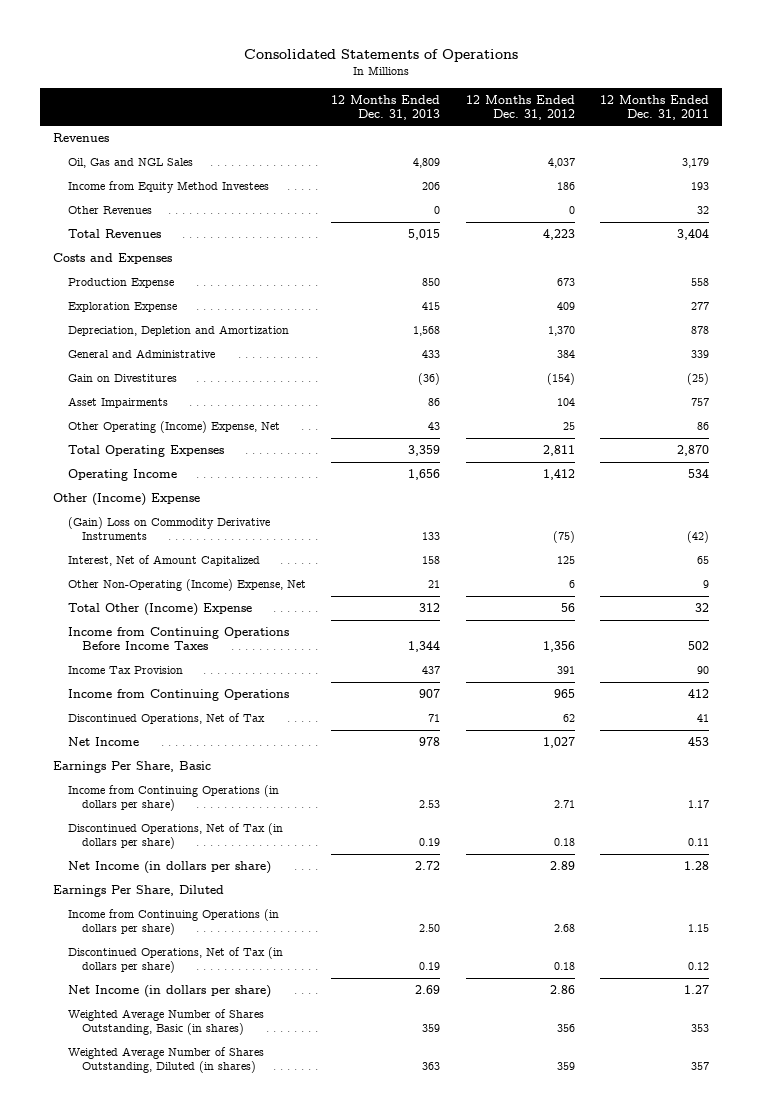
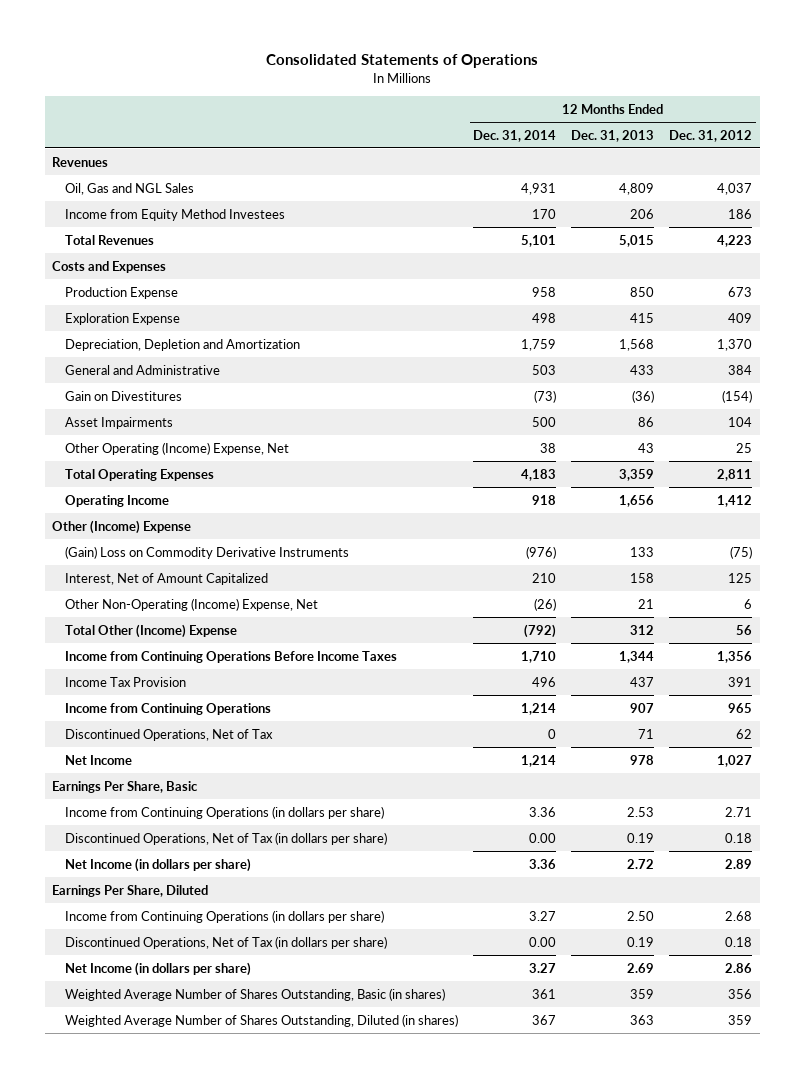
[600,94,710,120] 12 Months Ended Dec. 31, 2011 -> none
none -> [473,129,557,142] Dec. 31, 2014
[67,206,152,215] Other Revenues -> none

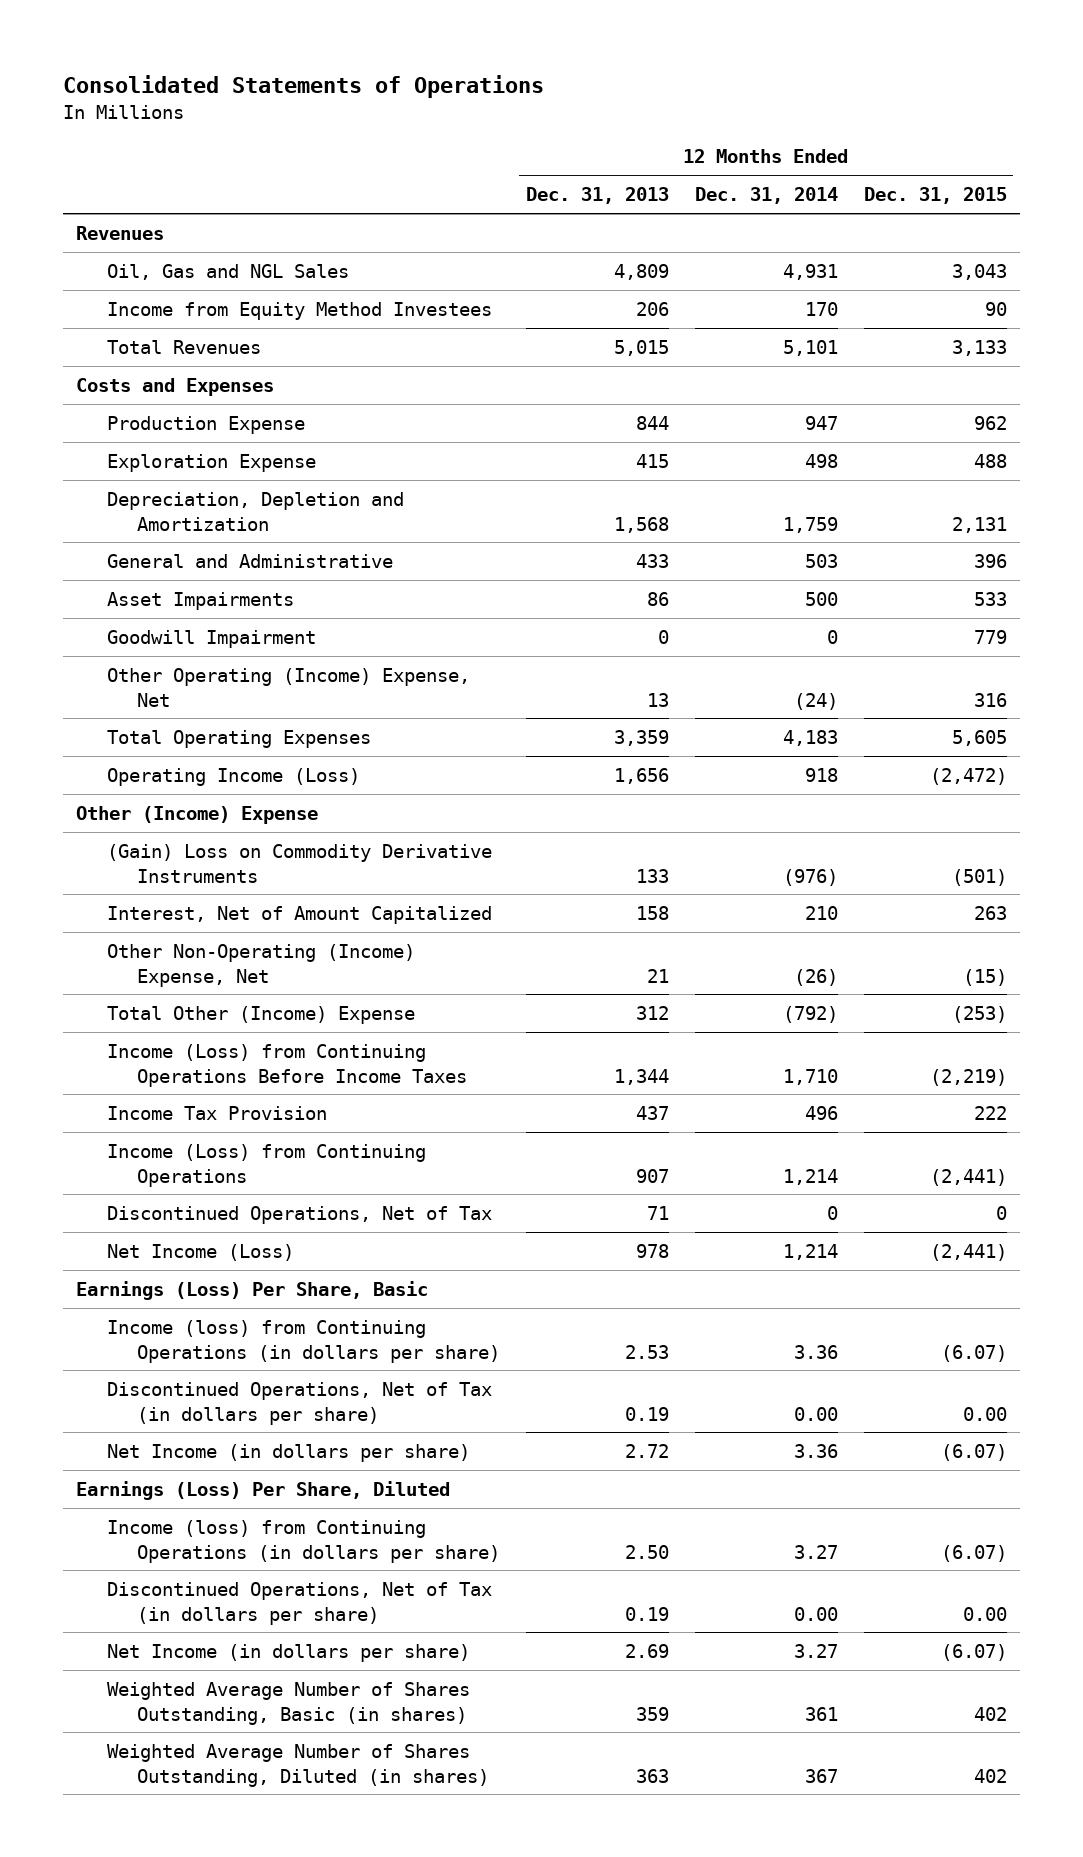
[669,129,753,142] Dec. 31, 2012 -> none
none -> [863,187,1007,205] Dec. 31, 2015
[532,286,557,297] 958 -> [804,415,838,430] 947
[630,286,655,297] 850 -> [635,415,669,430] 844
[65,390,183,401] Gain on Divestitures -> none
none -> [106,629,316,648] Goodwill Impairment
[540,442,557,453] 38 -> [793,692,838,710] (24)
[638,442,655,453] 43 -> [646,692,669,707] 13
[65,494,170,507] Operating Income -> [106,767,360,786] Operating Income (Loss)
[65,650,398,663] Income from Continuing Operations Before Income Taxes -> [106,1043,467,1087] Income (Loss) from Continuing Operations Before Income Taxes
[65,702,272,715] Income from Continuing Operations -> [106,1143,426,1187] Income (Loss) from Continuing Operations
[65,754,133,765] Net Income -> [106,1243,294,1261] Net Income (Loss)
[52,780,199,793] Earnings Per Share, Basic -> [76,1280,429,1300] Earnings (Loss) Per Share, Basic
[65,805,385,819] Income from Continuing Operations (in dollars per share) -> [106,1319,500,1363] Income (loss) from Continuing Operations (in dollars per share)
[52,884,209,897] Earnings Per Share, Diluted -> [76,1480,451,1500] Earnings (Loss) Per Share, Diluted
[65,909,385,923] Income from Continuing Operations (in dollars per share) -> [106,1519,500,1563] Income (loss) from Continuing Operations (in dollars per share)

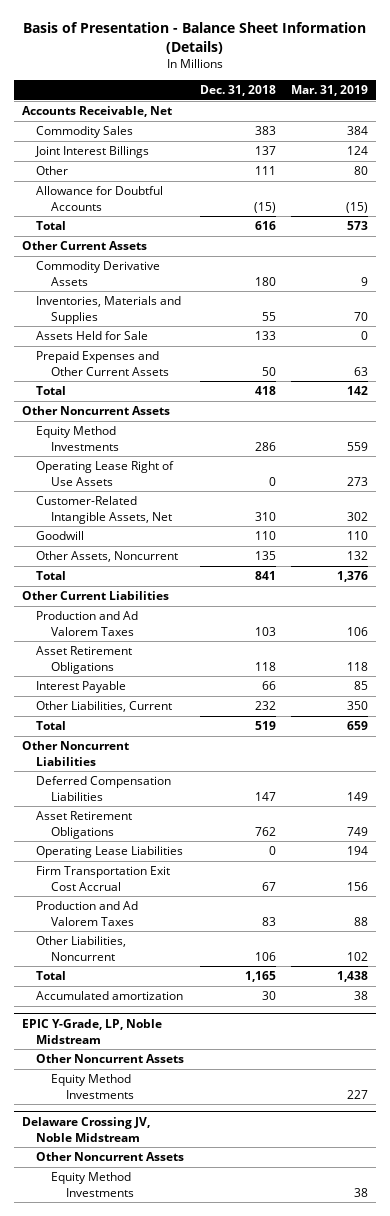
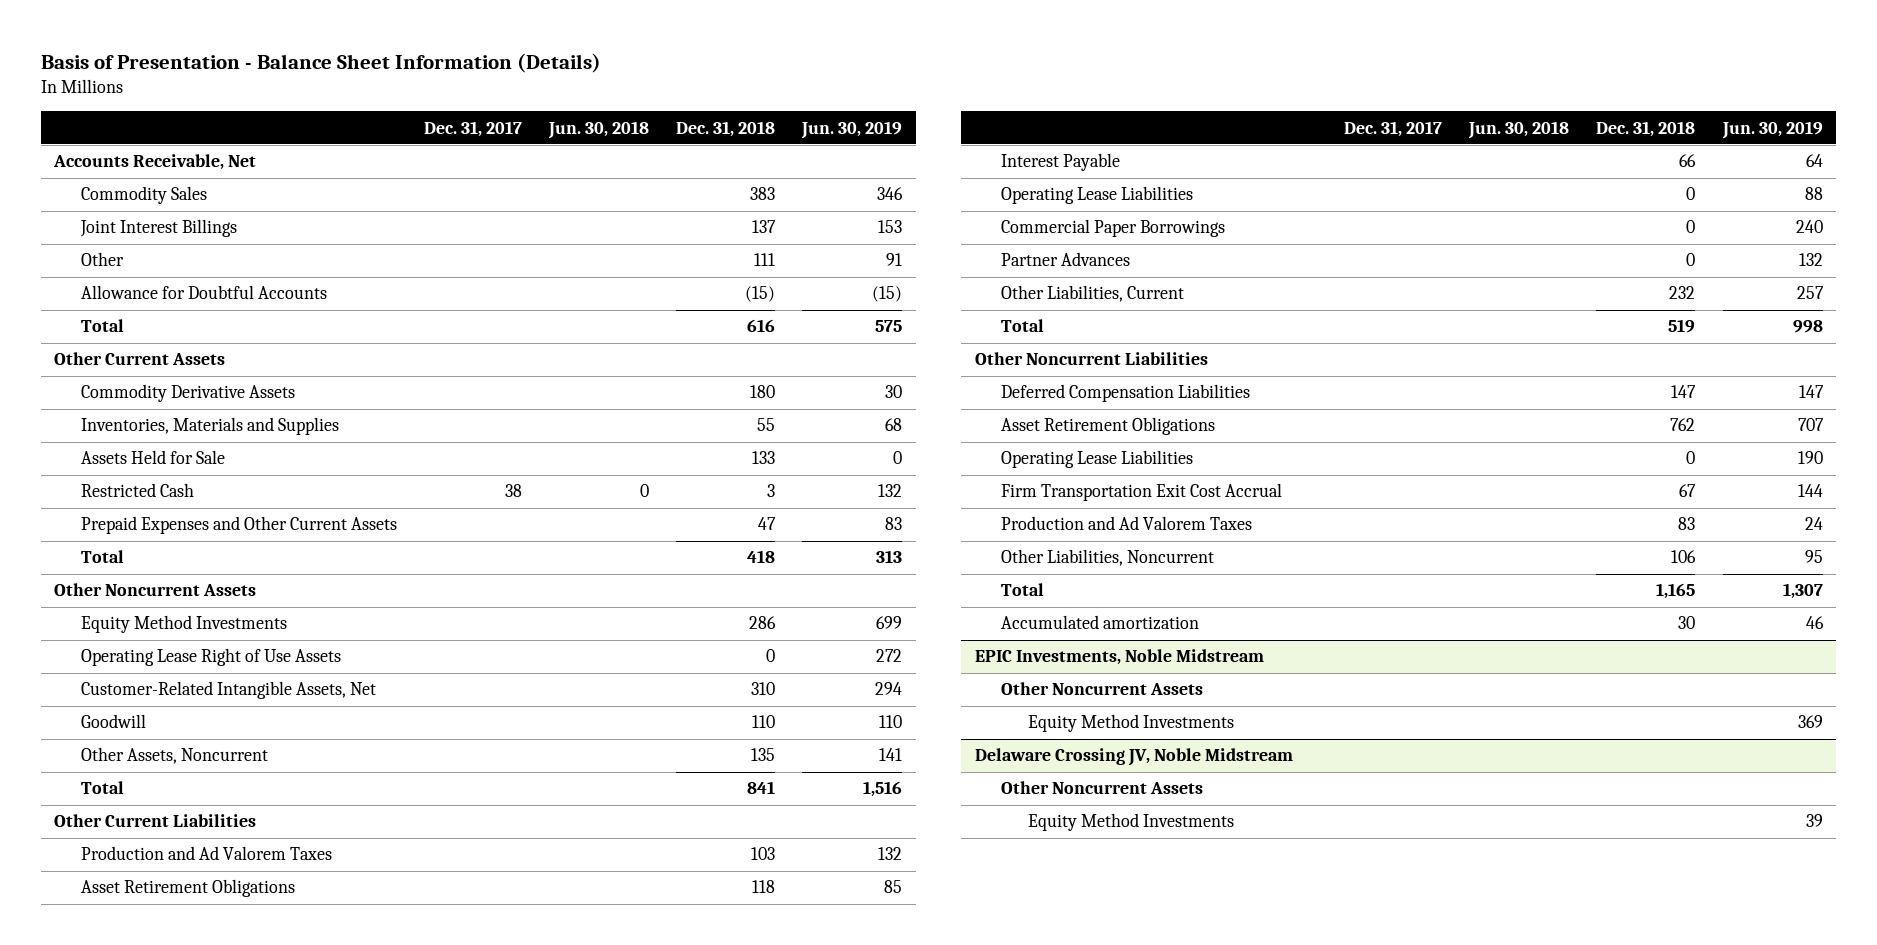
[291,85,369,97] Mar. 31, 2019 -> none
none -> [423,120,522,137] Dec. 31, 2017
none -> [548,120,650,139] Jun. 30, 2018
none -> [801,120,903,139] Jun. 30, 2019
none -> [80,483,194,498] Restricted Cash
[261,366,276,376] 50 -> [758,517,777,531] 47
none -> [1001,186,1194,205] Operating Lease Liabilities
none -> [1001,219,1226,238] Commercial Paper Borrowings
none -> [1001,252,1131,267] Partner Advances
[21,1018,162,1044] EPIC Y-Grade, LP, Noble Midstream -> none
none -> [974,649,1264,666] EPIC Investments, Noble Midstream

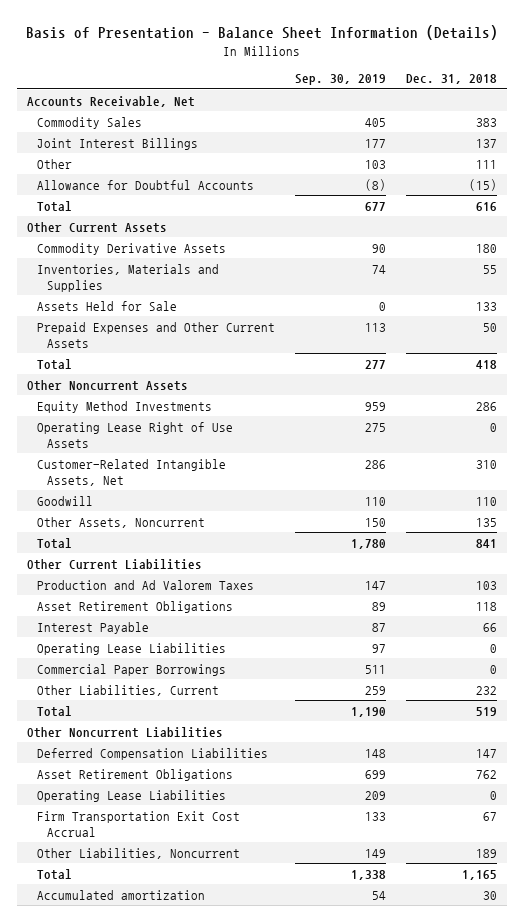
[423,120,522,137] Dec. 31, 2017 -> none
[548,120,650,139] Jun. 30, 2018 -> none
[801,120,903,139] Jun. 30, 2019 -> none
none -> [294,74,386,86] Sep. 30, 2019
[80,483,194,498] Restricted Cash -> none
[758,517,777,531] 47 -> [482,322,497,332] 50
[1001,252,1131,267] Partner Advances -> none
[1001,516,1253,531] Production and Ad Valorem Taxes -> none
[1671,550,1697,564] 106 -> [475,848,497,858] 189
[974,649,1264,666] EPIC Investments, Noble Midstream -> none
[1001,682,1204,696] Other Noncurrent Assets -> none
[1027,714,1234,733] Equity Method Investments -> none
[974,748,1293,767] Delaware Crossing JV, Noble Midstream -> none
[1001,781,1204,795] Other Noncurrent Assets -> none
[1027,813,1234,832] Equity Method Investments -> none

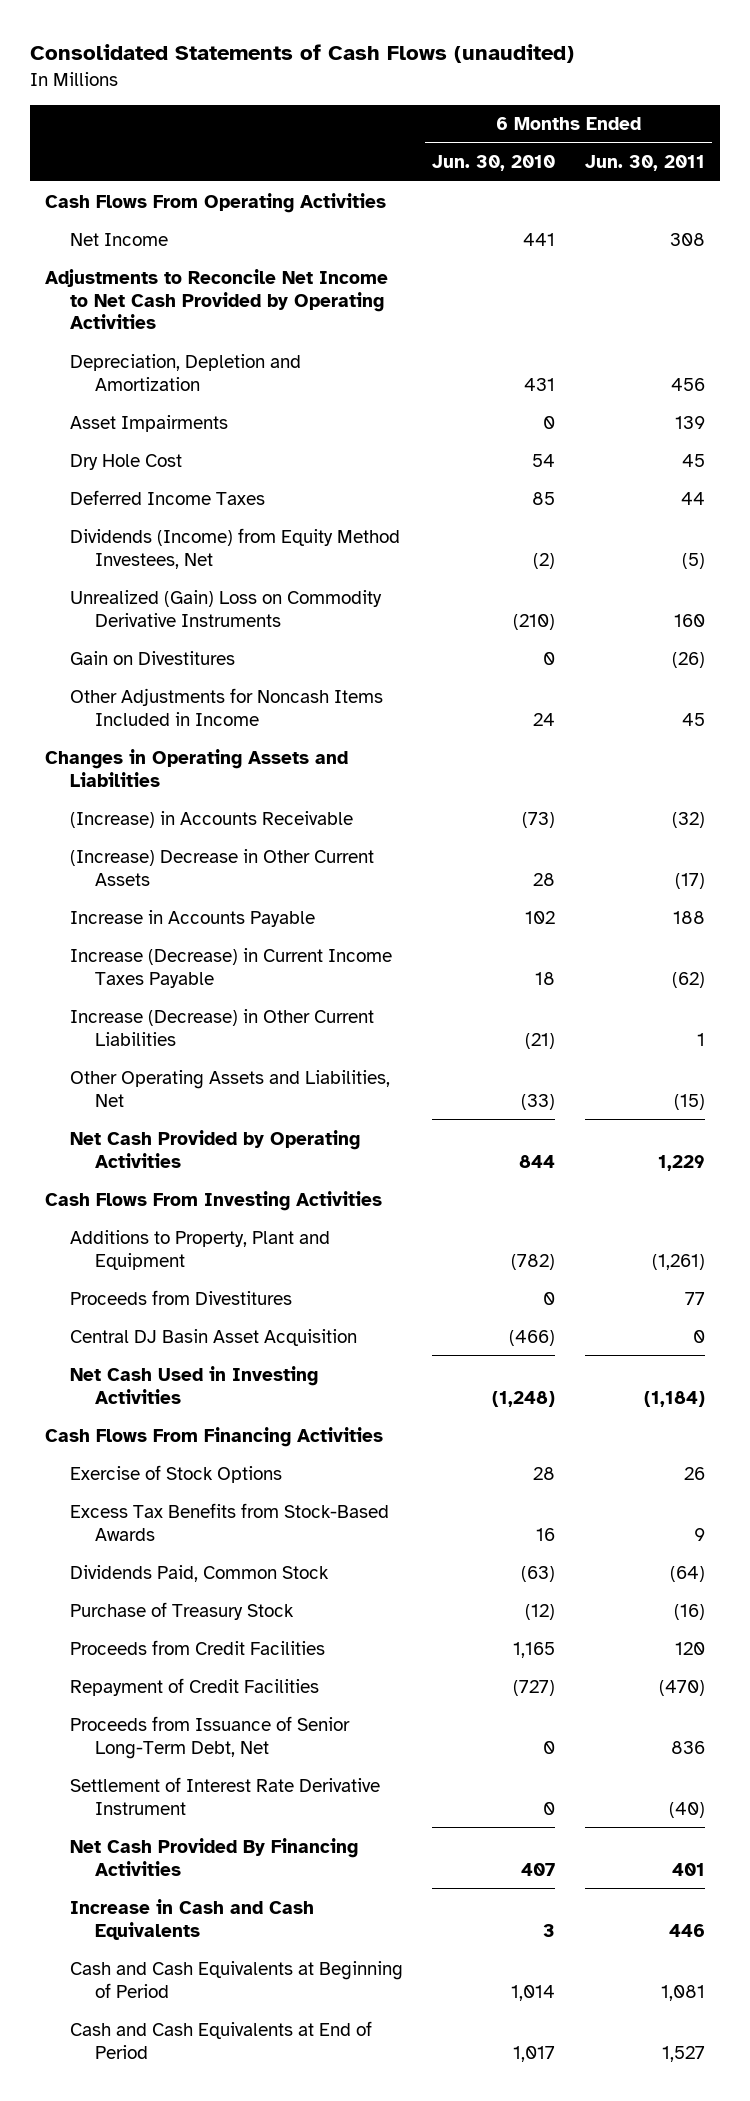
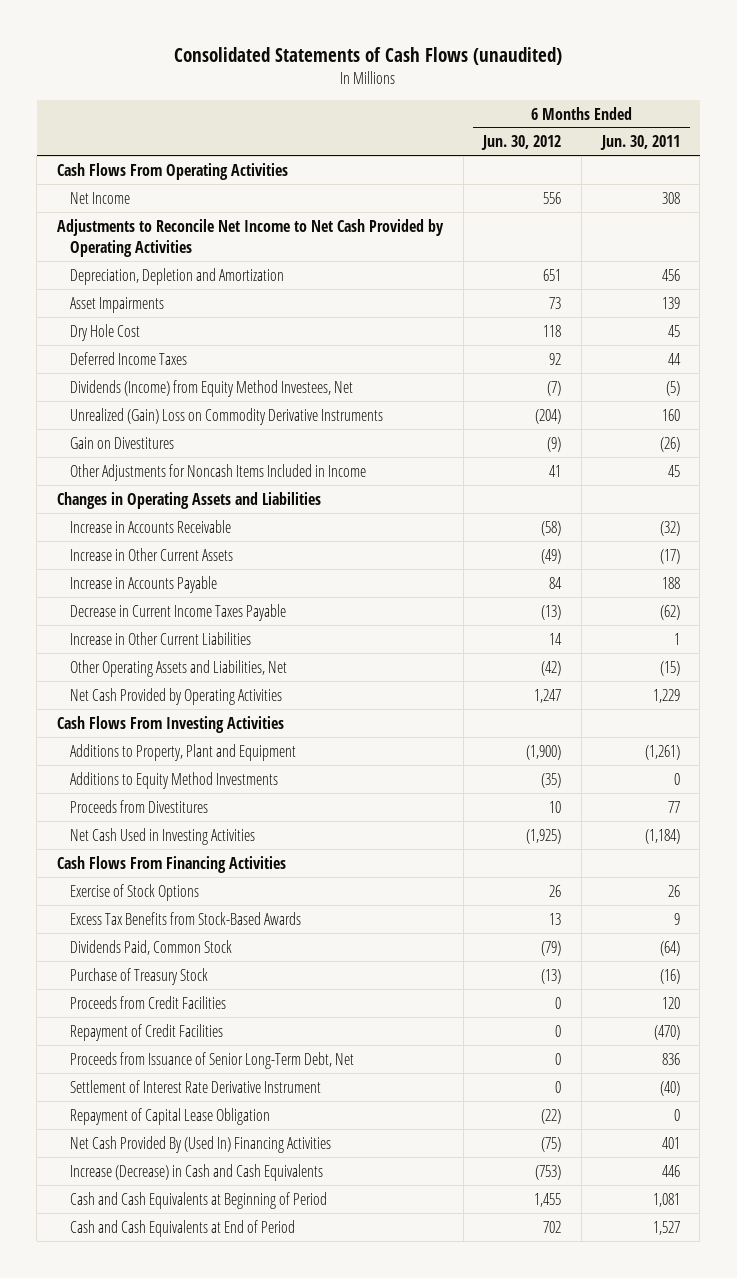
[432,155,556,172] Jun. 30, 2010 -> none
none -> [481,135,562,151] Jun. 30, 2012
[69,810,353,828] (Increase) in Accounts Receivable -> [69,519,231,533] Increase in Accounts Receivable
[69,848,374,886] (Increase) Decrease in Other Current Assets -> [69,547,233,561] Increase in Other Current Assets
[69,947,392,988] Increase (Decrease) in Current Income Taxes Payable -> [69,603,286,621] Decrease in Current Income Taxes Payable
[69,1008,374,1046] Increase (Decrease) in Other Current Liabilities -> [69,631,251,645] Increase in Other Current Liabilities
none -> [69,771,278,789] Additions to Equity Method Investments
[69,1328,357,1346] Central DJ Basin Asset Acquisition -> none
none -> [69,1107,270,1125] Repayment of Capital Lease Obligation
[69,1837,358,1876] Net Cash Provided By Financing Activities -> [69,1135,331,1153] Net Cash Provided By (Used In) Financing Activities
[69,1898,314,1940] Increase in Cash and Cash Equivalents -> [69,1163,323,1181] Increase (Decrease) in Cash and Cash Equivalents

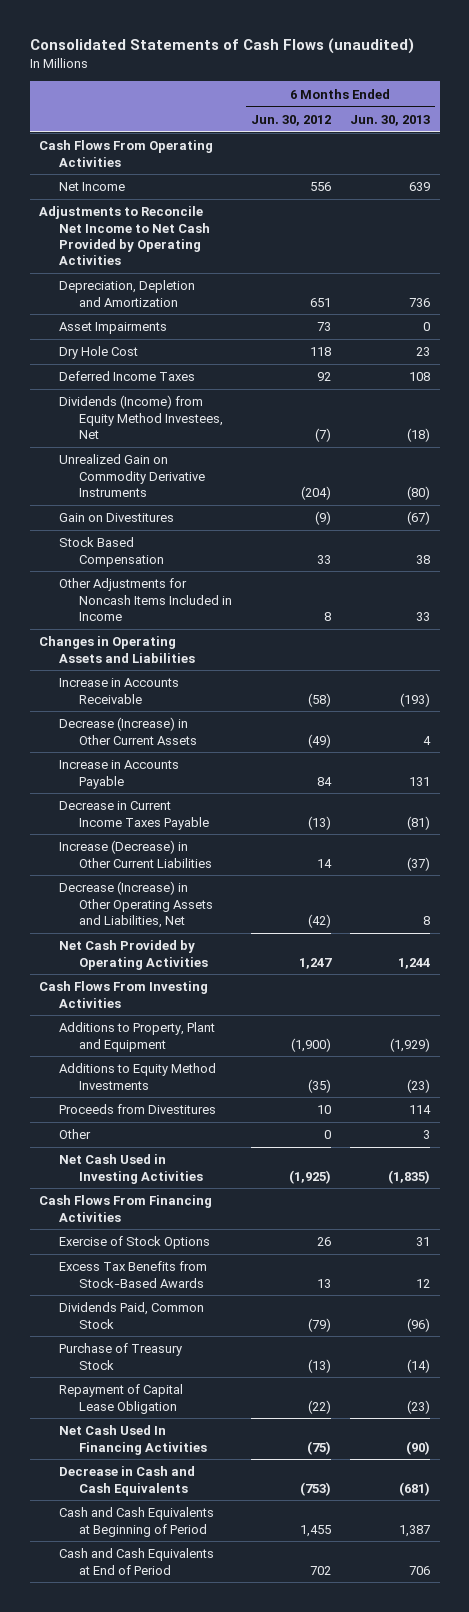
[599,135,680,151] Jun. 30, 2011 -> none
none -> [349,114,430,126] Jun. 30, 2013
[69,407,383,425] Unrealized (Gain) Loss on Commodity Derivative Instruments -> [59,454,205,497] Unrealized Gain on Commodity Derivative Instruments
none -> [59,537,164,567] Stock Based Compensation
[549,464,562,477] 41 -> [323,611,331,621] 8
[69,547,233,561] Increase in Other Current Assets -> [59,717,197,745] Decrease (Increase) in Other Current Assets
[69,631,251,645] Increase in Other Current Liabilities -> [59,840,212,868] Increase (Decrease) in Other Current Liabilities
[69,659,287,677] Other Operating Assets and Liabilities, Net -> [59,881,213,928] Decrease (Increase) in Other Operating Assets and Liabilities, Net
none -> [59,1129,92,1140] Other
[69,995,226,1009] Proceeds from Credit Facilities -> none
[69,1023,223,1041] Repayment of Credit Facilities -> none
[69,1051,354,1069] Proceeds from Issuance of Senior Long-Term Debt, Net -> none
[69,1079,321,1093] Settlement of Interest Rate Derivative Instrument -> none
[69,1135,331,1153] Net Cash Provided By (Used In) Financing Activities -> [59,1425,207,1455] Net Cash Used In Financing Activities
[69,1163,323,1181] Increase (Decrease) in Cash and Cash Equivalents -> [59,1466,196,1496] Decrease in Cash and Cash Equivalents

